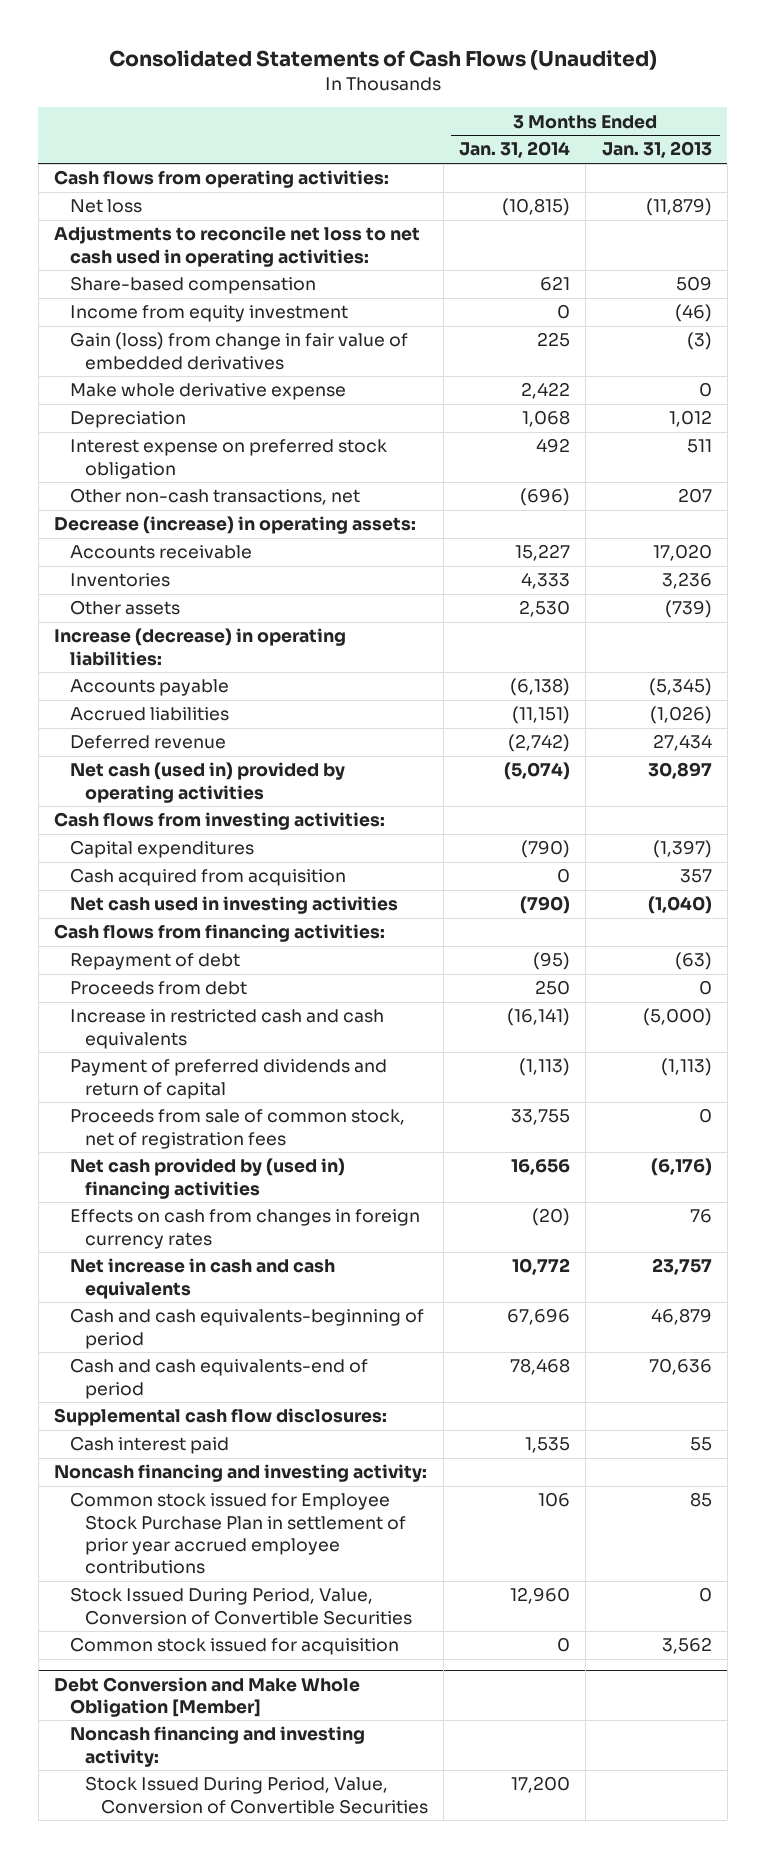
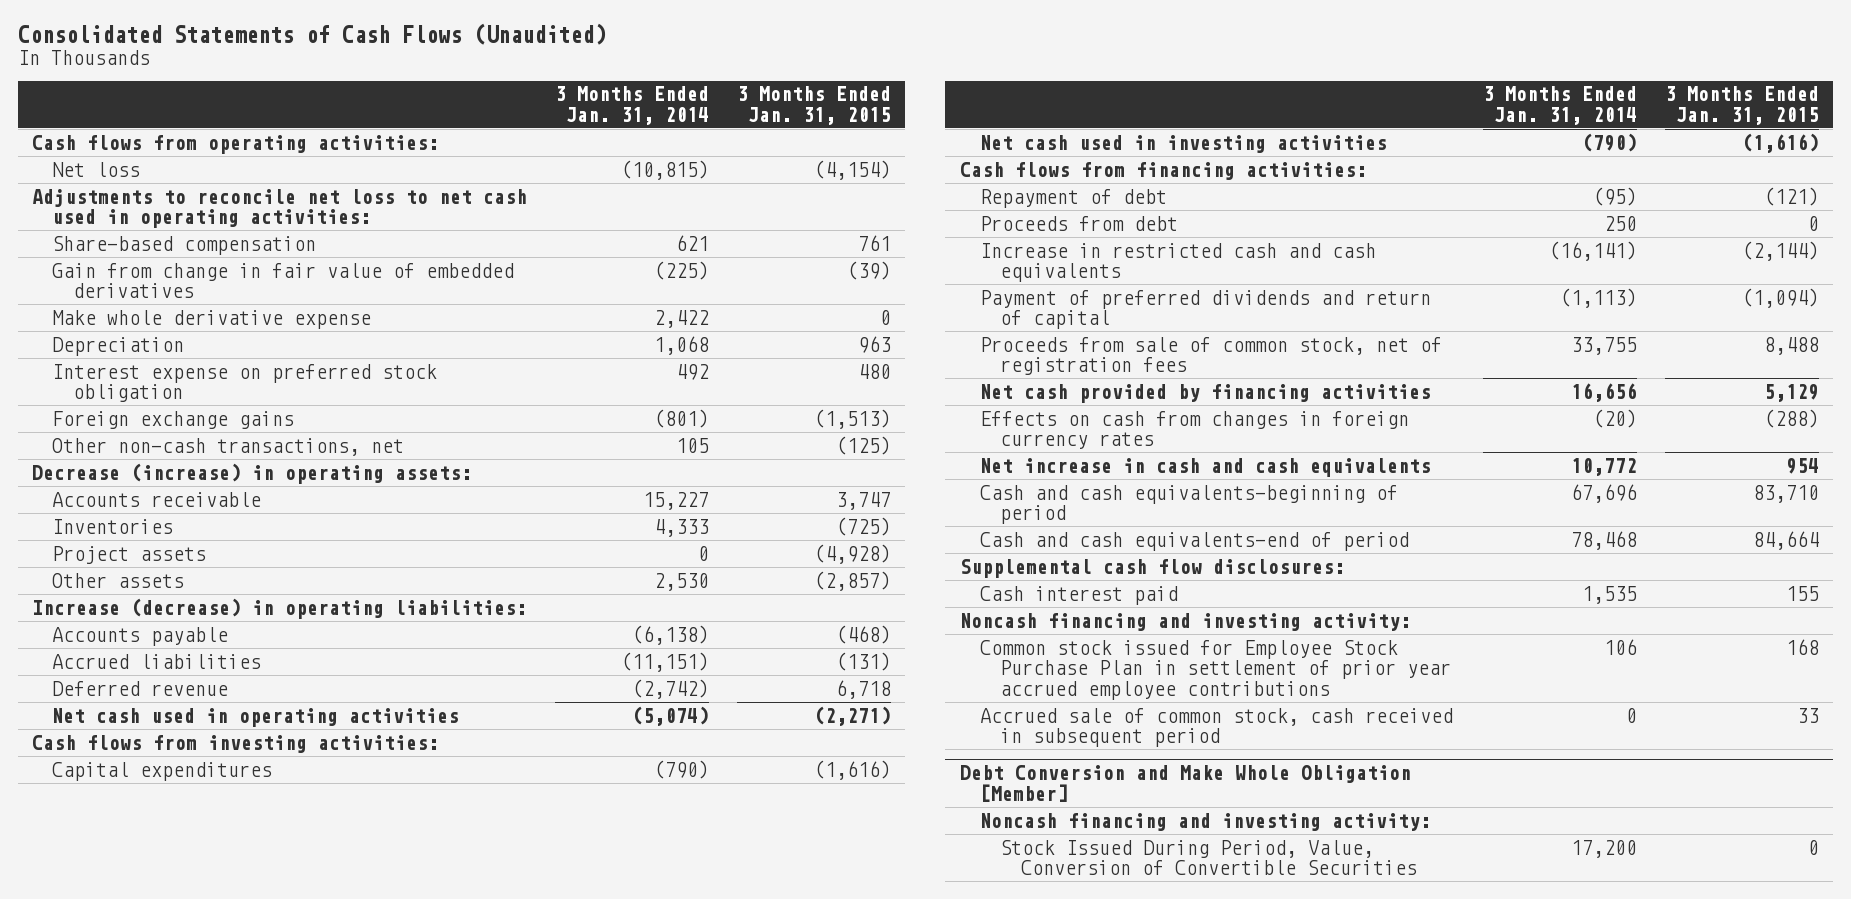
[601,141,712,159] Jan. 31, 2013 -> none
none -> [737,86,892,126] 3 Months Ended Jan. 31, 2015
[69,305,348,323] Income from equity investment -> none
[69,332,408,370] Gain (loss) from change in fair value of embedded derivatives -> [52,262,515,299] Gain from change in fair value of embedded derivatives
[537,332,571,348] 225 -> [654,260,710,280] (225)
none -> [52,410,295,429] Foreign exchange gains
[520,488,571,507] (696) -> [676,437,710,453] 105
none -> [52,545,207,564] Project assets
[69,762,345,803] Net cash (used in) provided by operating activities -> [52,707,460,727] Net cash used in operating activities
[69,868,346,887] Cash acquired from acquisition -> none
[69,1158,345,1199] Net cash provided by (used in) financing activities -> [980,383,1432,403] Net cash provided by financing activities
[69,1587,413,1625] Stock Issued During Period, Value, Conversion of Convertible Securities -> none
[69,1637,399,1656] Common stock issued for acquisition -> none
none -> [980,707,1454,748] Accrued sale of common stock, cash received in subsequent period

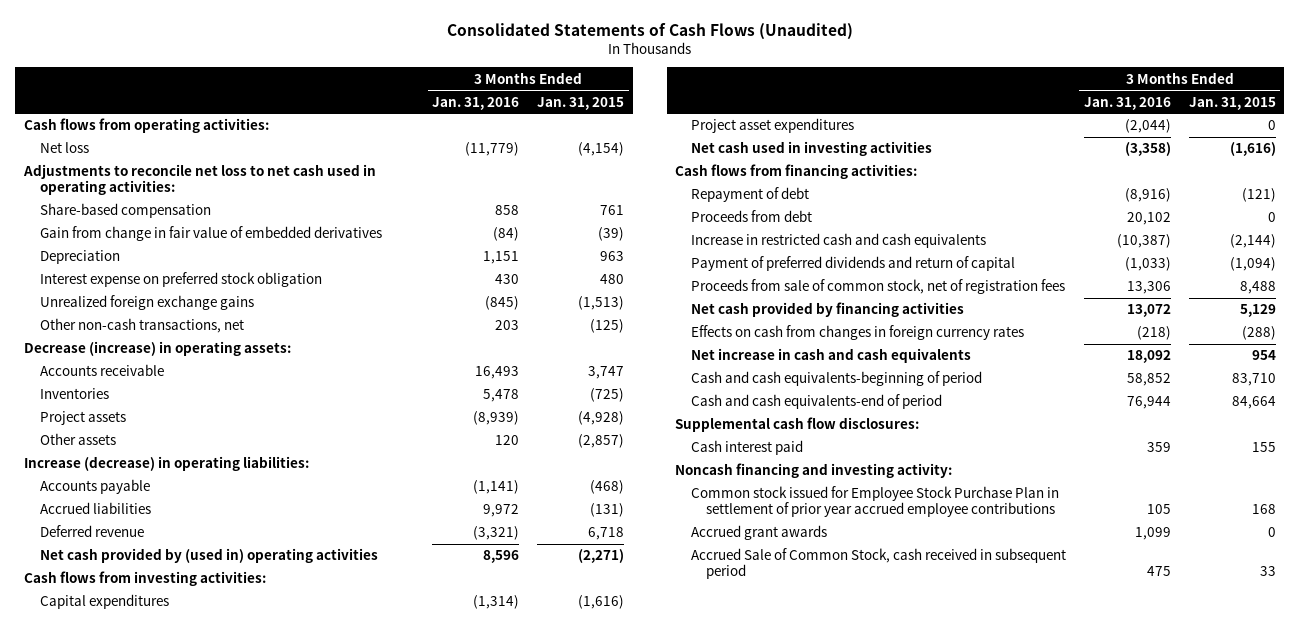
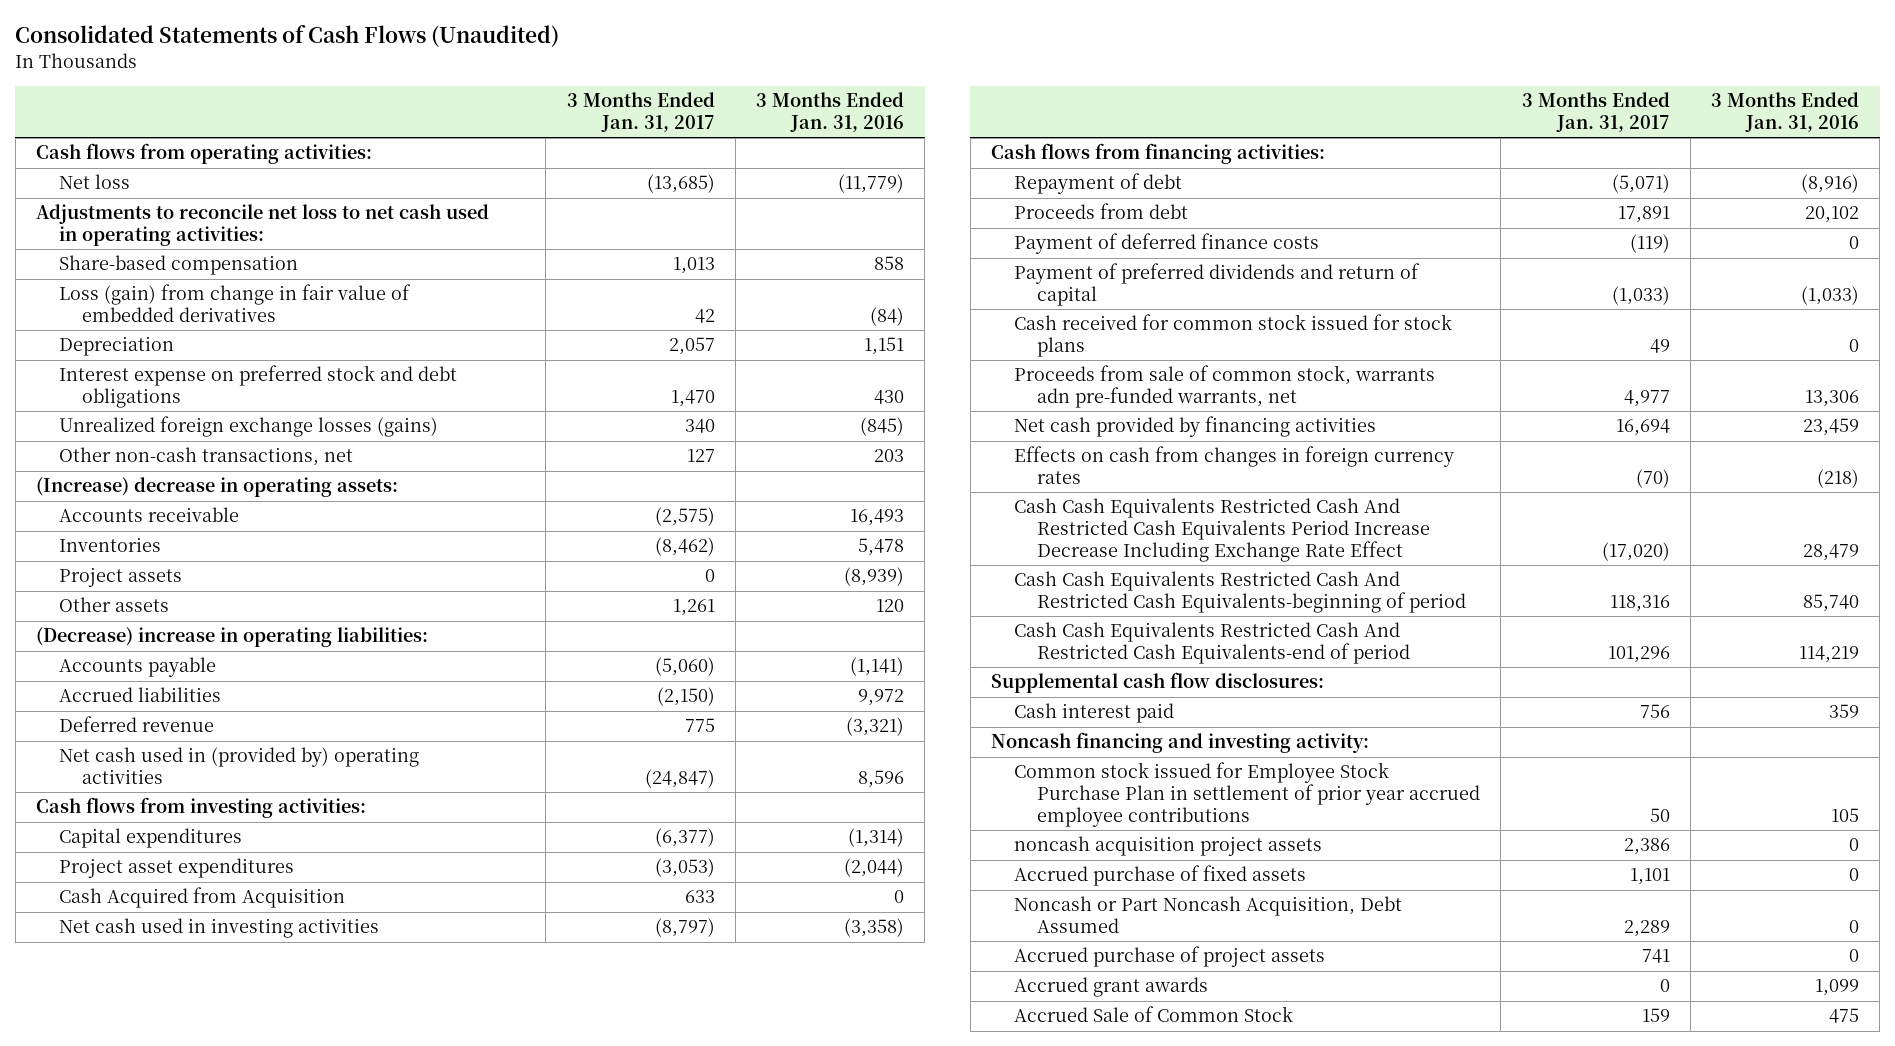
[537,96,625,110] Jan. 31, 2015 -> none
none -> [566,92,715,133] 3 Months Ended Jan. 31, 2017
[39,226,382,242] Gain from change in fair value of embedded derivatives -> [58,284,411,323] Loss (gain) from change in fair value of embedded derivatives
[39,272,322,288] Interest expense on preferred stock obligation -> [58,365,457,409] Interest expense on preferred stock and debt obligations
[39,295,254,311] Unrealized foreign exchange gains -> [58,416,438,438] Unrealized foreign exchange losses (gains)
[24,341,292,357] Decrease (increase) in operating assets: -> [35,477,398,498] (Increase) decrease in operating assets:
[24,456,310,472] Increase (decrease) in operating liabilities: -> [35,627,428,648] (Decrease) increase in operating liabilities:
[39,548,378,564] Net cash provided by (used in) operating activities -> [58,747,419,785] Net cash used in (provided by) operating activities
none -> [58,887,345,909] Cash Acquired from Acquisition
[690,233,986,249] Increase in restricted cash and cash equivalents -> none
none -> [1014,233,1320,255] Payment of deferred finance costs
none -> [1014,314,1453,358] Cash received for common stock issued for stock plans
[690,279,1065,295] Proceeds from sale of common stock, net of registration fees -> [1014,365,1436,409] Proceeds from sale of common stock, warrants adn pre-funded warrants, net
[1126,304,1171,318] 13,072 -> [1803,418,1860,437] 23,459
[690,348,971,364] Net increase in cash and cash equivalents -> none
none -> [1014,498,1431,563] Cash Cash Equivalents Restricted Cash And Restricted Cash Equivalents Period Increase Decrease Including Exchange Rate Effect
[690,371,982,387] Cash and cash equivalents-beginning of period -> [1014,571,1467,614] Cash Cash Equivalents Restricted Cash And Restricted Cash Equivalents-beginning of period
[1126,373,1171,387] 58,852 -> [1803,594,1860,613] 85,740
[690,394,942,410] Cash and cash equivalents-end of period -> [1014,622,1411,665] Cash Cash Equivalents Restricted Cash And Restricted Cash Equivalents-end of period
[1126,396,1171,410] 76,944 -> [1799,646,1860,664] 114,219
none -> [1014,836,1323,857] noncash acquisition project assets
none -> [1014,865,1307,887] Accrued purchase of fixed assets
none -> [1014,896,1403,934] Noncash or Part Noncash Acquisition, Debt Assumed
none -> [1014,946,1326,968] Accrued purchase of project assets
[690,548,1066,580] Accrued Sale of Common Stock, cash received in subsequent period -> [1014,1006,1294,1023] Accrued Sale of Common Stock

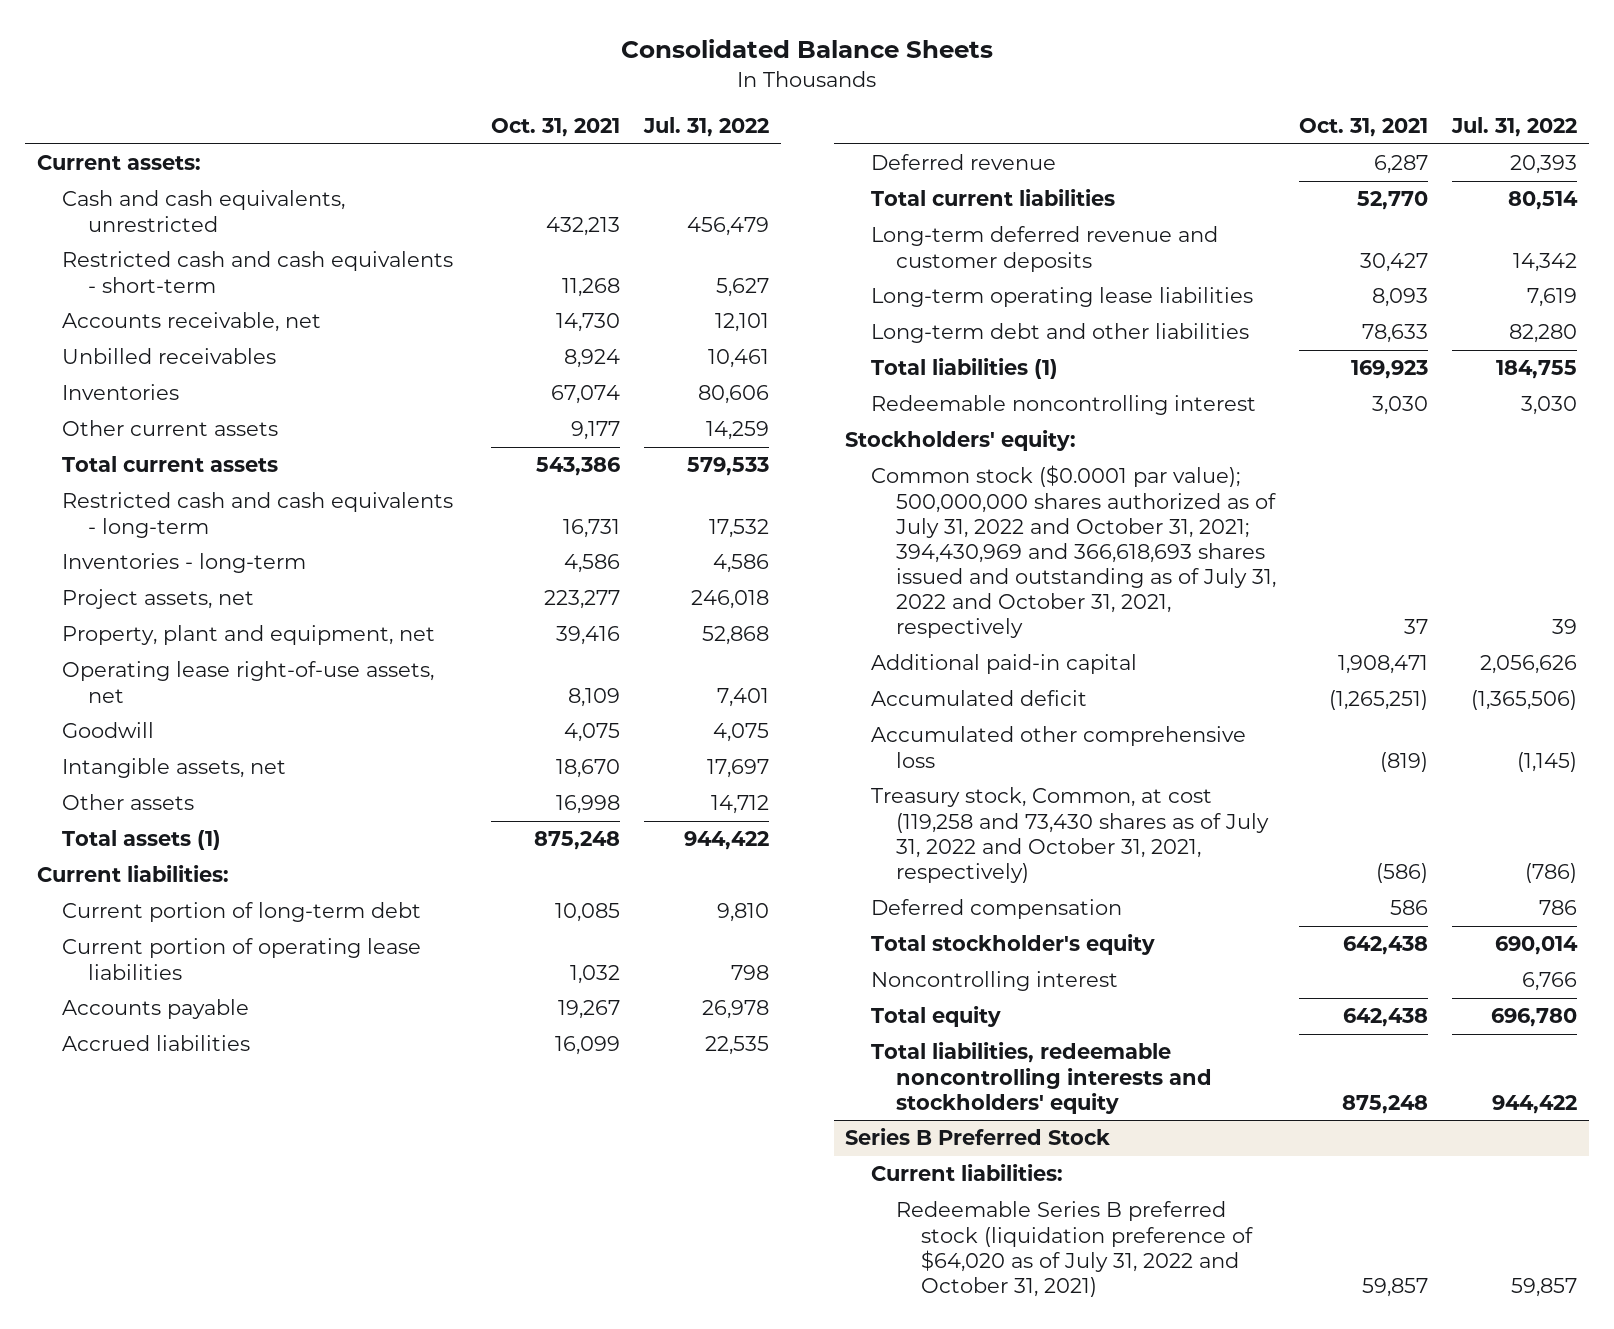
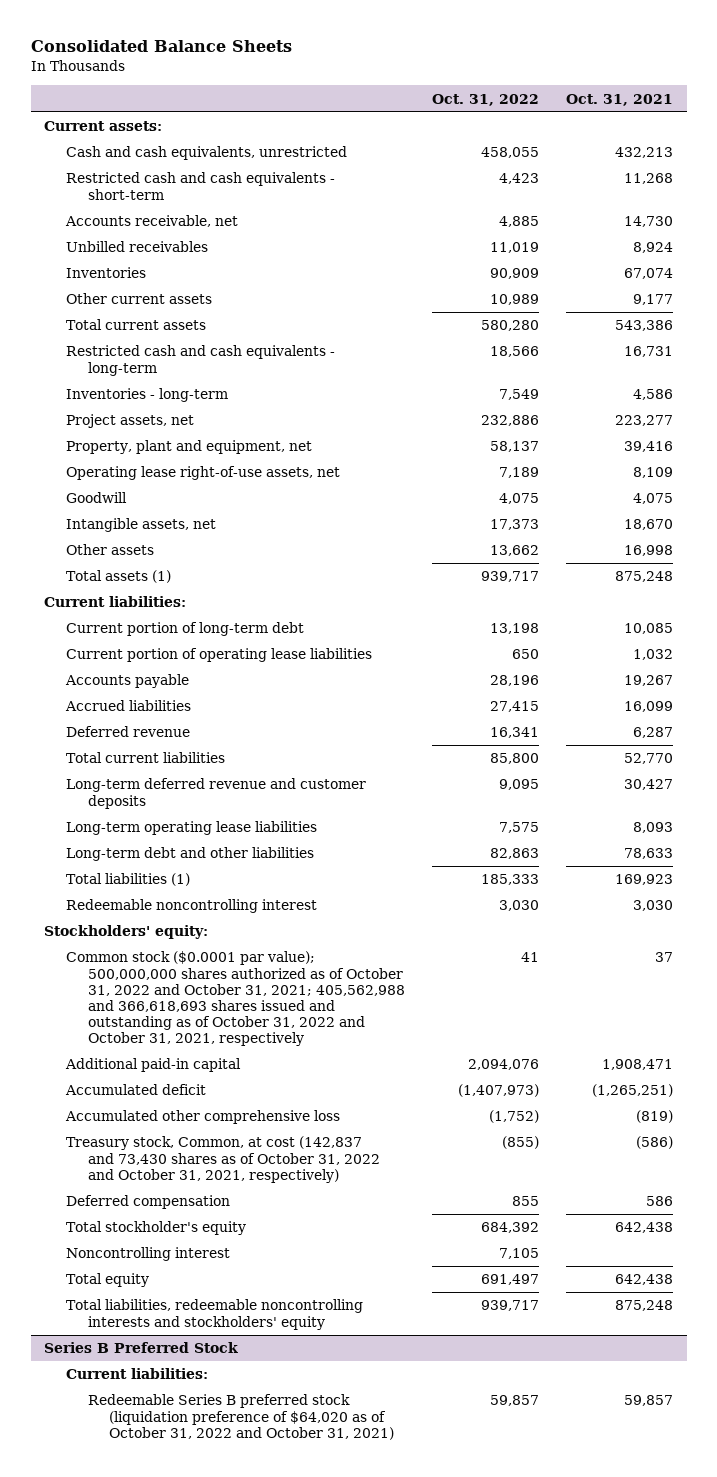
[642,117,769,138] Jul. 31, 2022 -> none
none -> [431,93,539,106] Oct. 31, 2022
[870,465,1276,639] Common stock ($0.0001 par value); 500,000,000 shares authorized as of July 31, 2022 and October 31, 2021; 394,430,969 and 366,618,693 shares issued and outstanding as of July 31, 2022 and October 31, 2021, respectively -> [65,951,405,1047] Common stock ($0.0001 par value); 500,000,000 shares authorized as of October 31, 2022 and October 31, 2021; 405,562,988 and 366,618,693 shares issued and outstanding as of October 31, 2022 and October 31, 2021, respectively
[870,787,1269,883] Treasury stock, Common, at cost (119,258 and 73,430 shares as of July 31, 2022 and October 31, 2021, respectively) -> [65,1136,380,1183] Treasury stock, Common, at cost (142,837 and 73,430 shares as of October 31, 2022 and October 31, 2021, respectively)
[895,1201,1253,1297] Redeemable Series B preferred stock (liquidation preference of $64,020 as of July 31, 2022 and October 31, 2021) -> [87,1394,395,1440] Redeemable Series B preferred stock (liquidation preference of $64,020 as of October 31, 2022 and October 31, 2021)

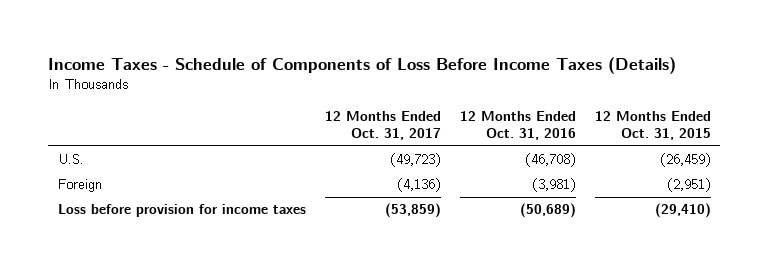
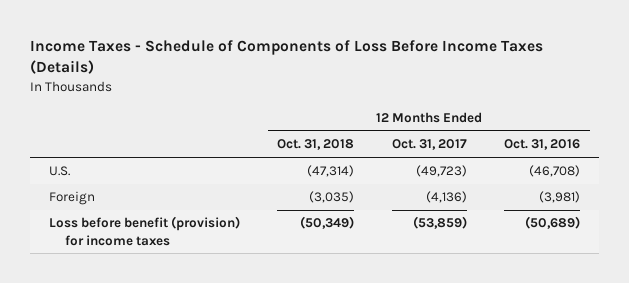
[594,110,711,141] 12 Months Ended Oct. 31, 2015 -> none
none -> [277,139,355,151] Oct. 31, 2018
[57,204,306,218] Loss before provision for income taxes -> [48,216,240,246] Loss before benefit (provision) for income taxes

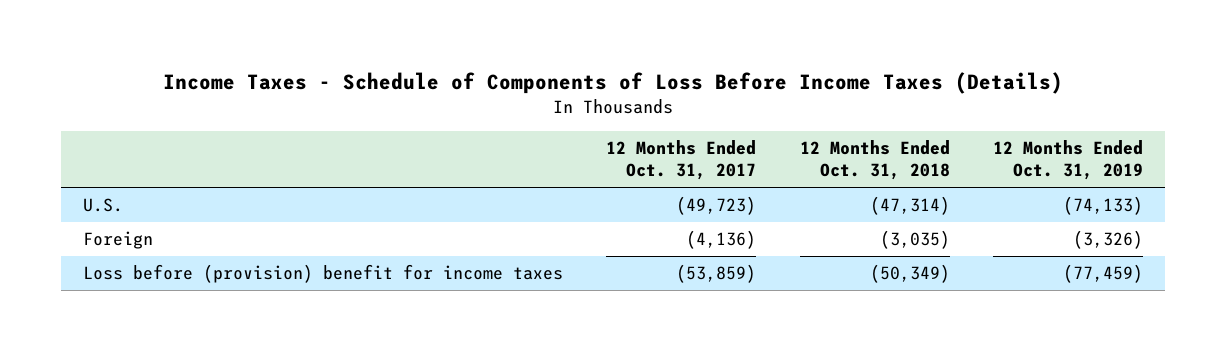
[504,139,581,151] Oct. 31, 2016 -> none
none -> [993,139,1144,181] 12 Months Ended Oct. 31, 2019
[48,216,240,246] Loss before benefit (provision) for income taxes -> [83,264,564,284] Loss before (provision) benefit for income taxes

